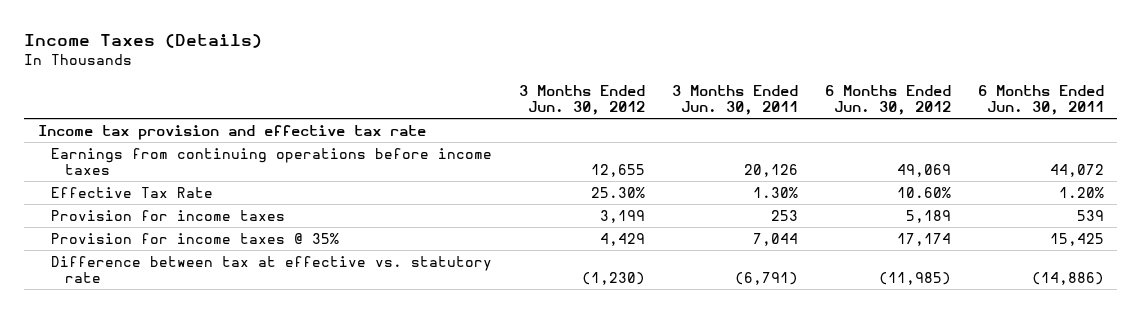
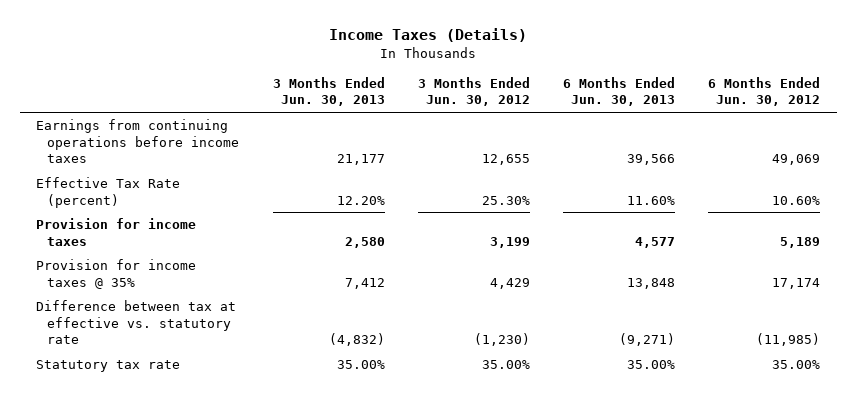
[672,84,799,116] 3 Months Ended Jun. 30, 2011 -> none
[977,84,1104,116] 6 Months Ended Jun. 30, 2011 -> none
none -> [272,76,385,107] 3 Months Ended Jun. 30, 2013
none -> [563,76,676,107] 6 Months Ended Jun. 30, 2013
[37,124,426,140] Income tax provision and effective tax rate -> none
[51,186,214,198] Effective Tax Rate -> [36,177,181,208] Effective Tax Rate (percent)
none -> [36,360,181,373] Statutory tax rate

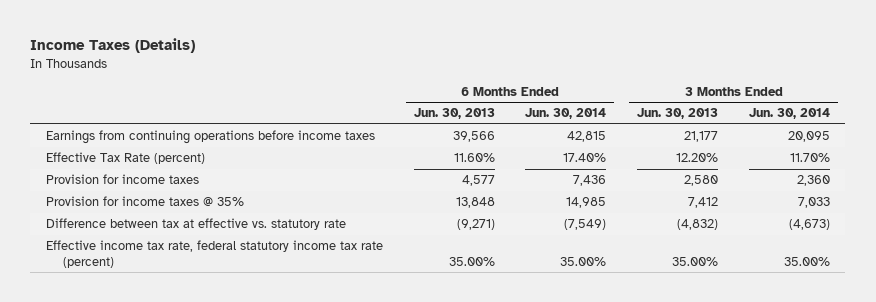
[417,76,530,107] 3 Months Ended Jun. 30, 2012 -> none
[708,76,821,107] 6 Months Ended Jun. 30, 2012 -> none
none -> [525,108,607,120] Jun. 30, 2014
none -> [748,108,830,120] Jun. 30, 2014
[36,360,181,373] Statutory tax rate -> [45,240,383,268] Effective income tax rate, federal statutory income tax rate (percent)

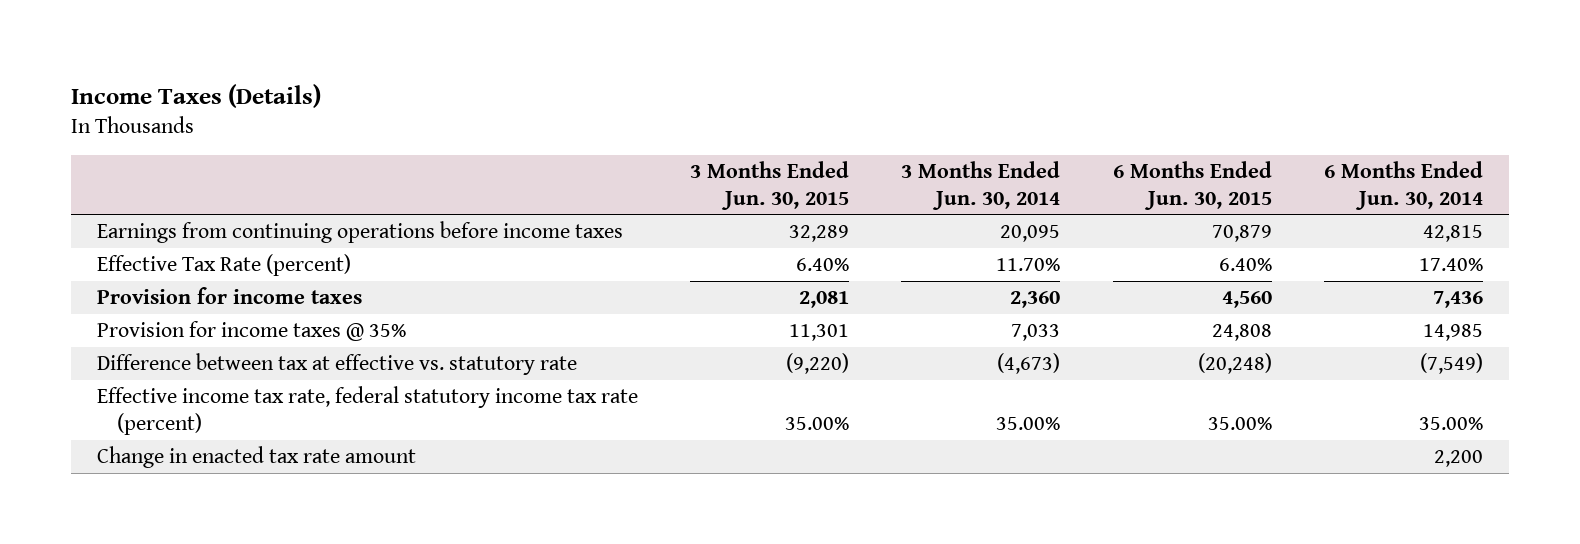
[413,108,495,120] Jun. 30, 2013 -> none
[637,108,719,120] Jun. 30, 2013 -> none
none -> [690,160,850,210] 3 Months Ended Jun. 30, 2015
none -> [1112,160,1272,210] 6 Months Ended Jun. 30, 2015
none -> [96,446,416,469] Change in enacted tax rate amount

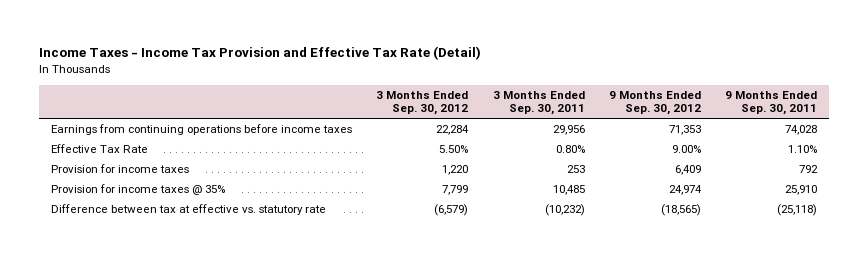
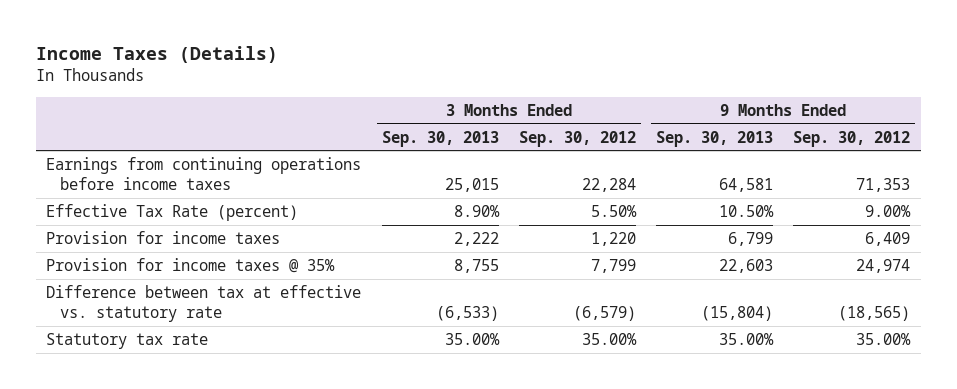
[38,46,481,61] Income Taxes - Income Tax Provision and Effective Tax Rate (Detail) -> [36,46,279,64] Income Taxes (Details)
[492,90,585,116] 3 Months Ended Sep. 30, 2011 -> none
[725,90,818,116] 9 Months Ended Sep. 30, 2011 -> none
none -> [381,130,499,147] Sep. 30, 2013
none -> [656,130,774,147] Sep. 30, 2013
[51,143,149,153] Effective Tax Rate -> [46,204,299,222] Effective Tax Rate (percent)
none -> [46,333,209,350] Statutory tax rate

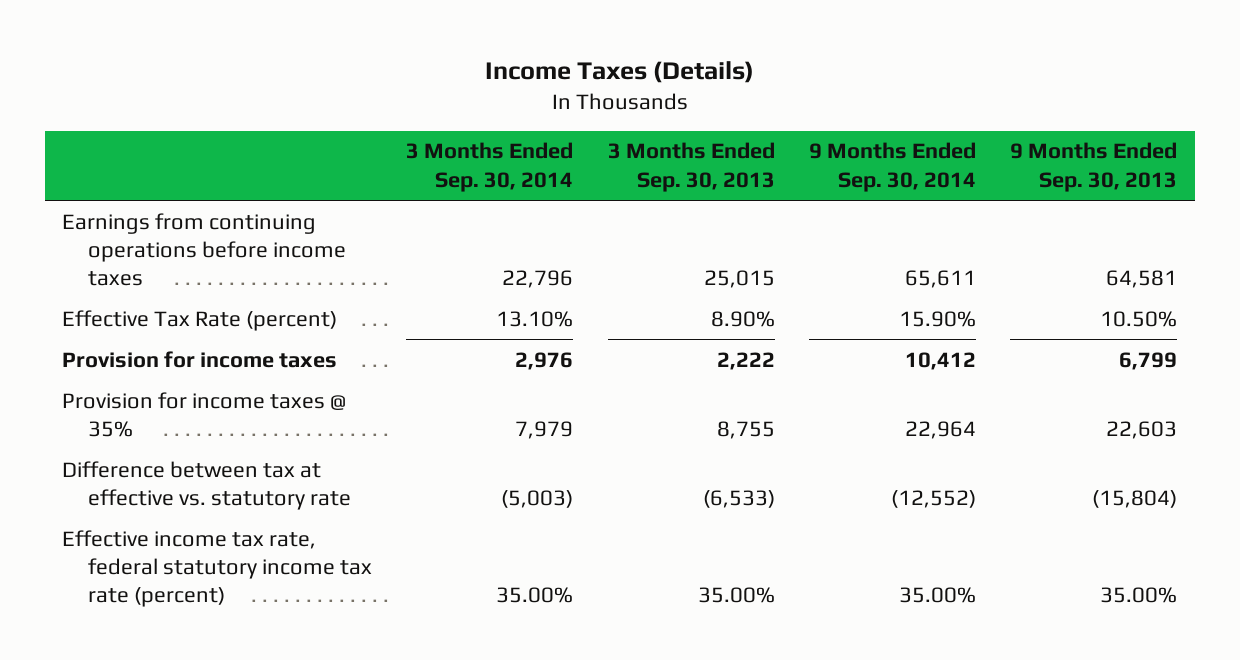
[518,130,636,147] Sep. 30, 2012 -> none
[793,130,911,147] Sep. 30, 2012 -> none
none -> [406,142,574,192] 3 Months Ended Sep. 30, 2014
none -> [809,142,977,192] 9 Months Ended Sep. 30, 2014
[46,333,209,350] Statutory tax rate -> [62,529,372,608] Effective income tax rate, federal statutory income tax rate (percent)

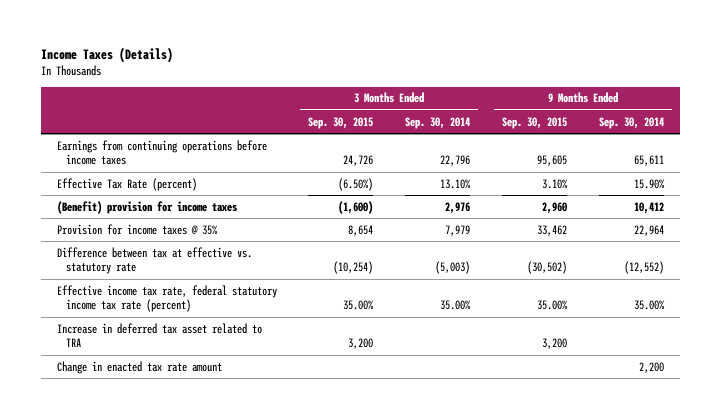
[607,142,775,192] 3 Months Ended Sep. 30, 2013 -> none
[1010,142,1178,192] 9 Months Ended Sep. 30, 2013 -> none
none -> [308,116,374,129] Sep. 30, 2015
none -> [502,116,568,129] Sep. 30, 2015
[62,350,338,368] Provision for income taxes -> [56,200,237,214] (Benefit) provision for income taxes
none -> [56,322,262,348] Increase in deferred tax asset related to TRA
none -> [56,360,222,374] Change in enacted tax rate amount

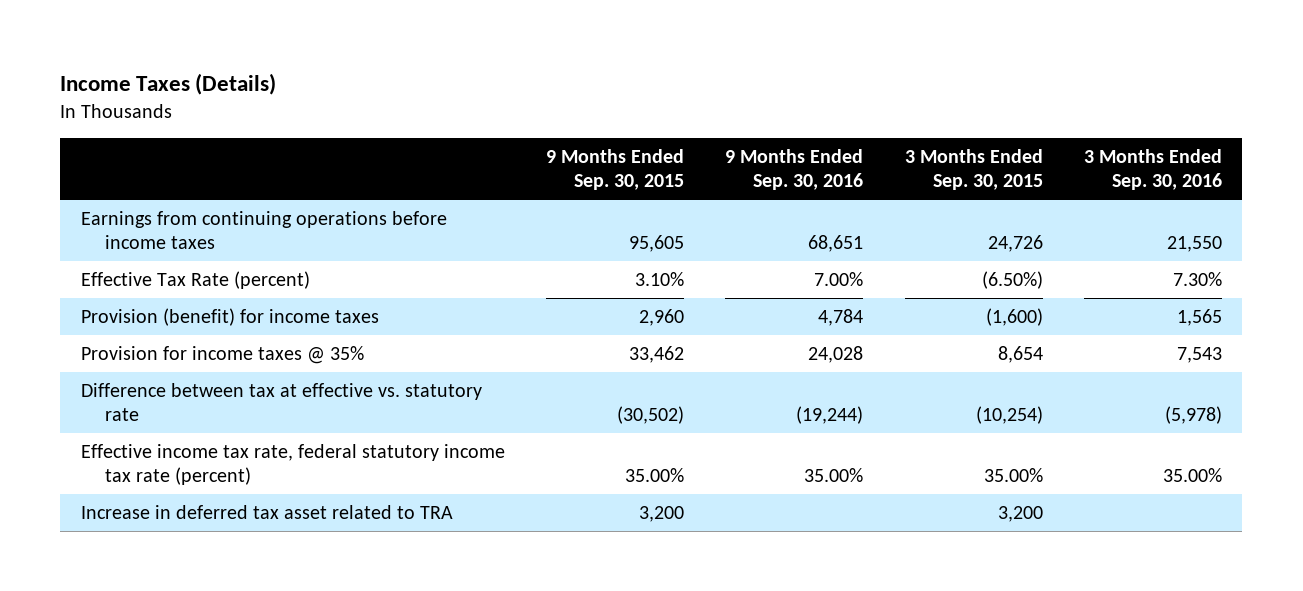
[405,116,471,129] Sep. 30, 2014 -> none
[599,116,665,129] Sep. 30, 2014 -> none
none -> [725,149,864,190] 9 Months Ended Sep. 30, 2016
none -> [1083,149,1222,190] 3 Months Ended Sep. 30, 2016
[56,200,237,214] (Benefit) provision for income taxes -> [80,308,379,327] Provision (benefit) for income taxes
[56,360,222,374] Change in enacted tax rate amount -> none

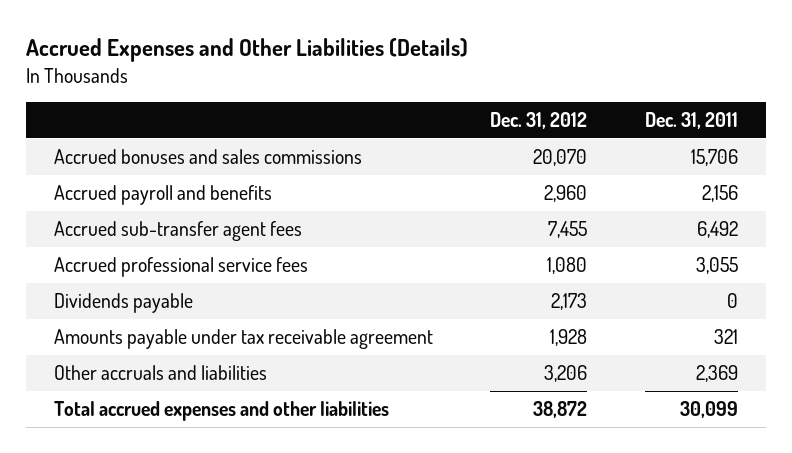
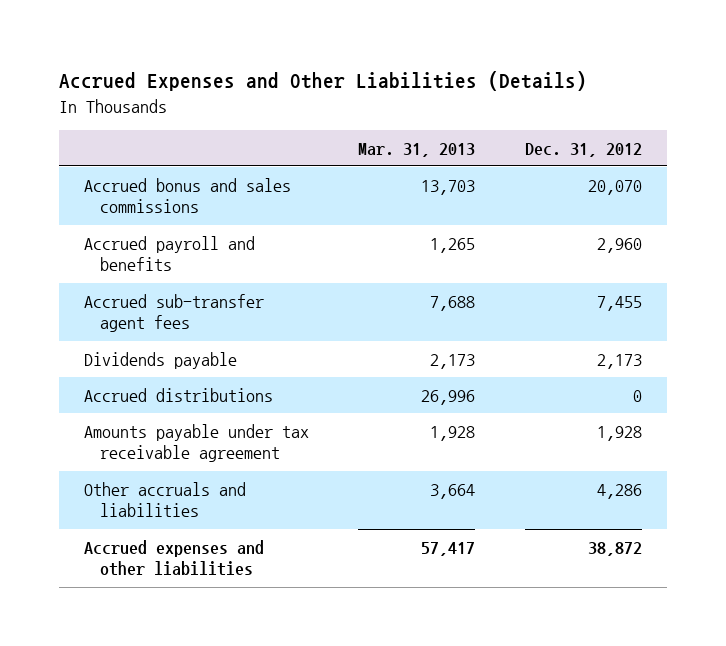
[644,112,738,130] Dec. 31, 2011 -> none
none -> [358,142,476,157] Mar. 31, 2013
[54,149,363,165] Accrued bonuses and sales commissions -> [83,177,291,214] Accrued bonus and sales commissions
[54,257,309,278] Accrued professional service fees -> none
none -> [83,387,273,402] Accrued distributions
[544,365,588,383] 3,206 -> [597,483,643,499] 4,286
[54,401,390,422] Total accrued expenses and other liabilities -> [83,539,264,577] Accrued expenses and other liabilities

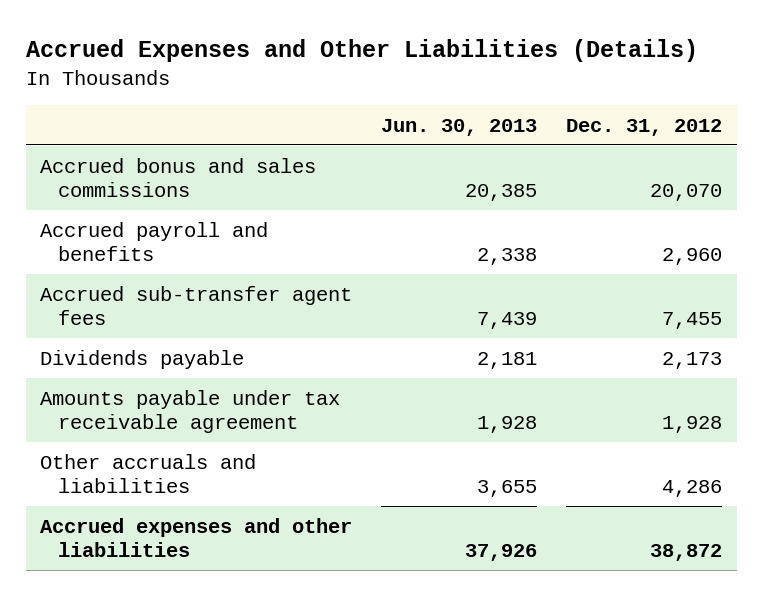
[358,142,476,157] Mar. 31, 2013 -> none
none -> [381,118,538,136] Jun. 30, 2013
[83,387,273,402] Accrued distributions -> none

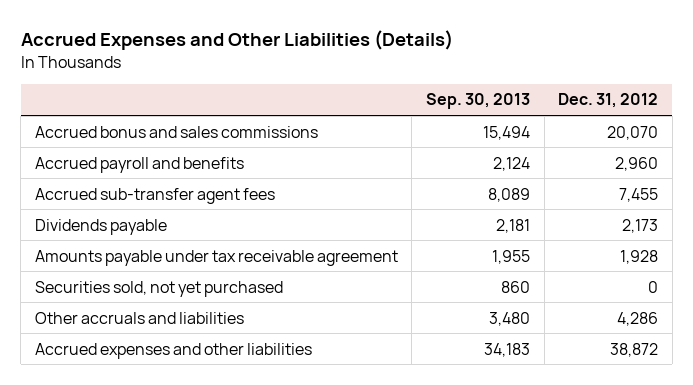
[381,118,538,136] Jun. 30, 2013 -> none
none -> [426,93,531,110] Sep. 30, 2013
none -> [34,280,283,297] Securities sold, not yet purchased

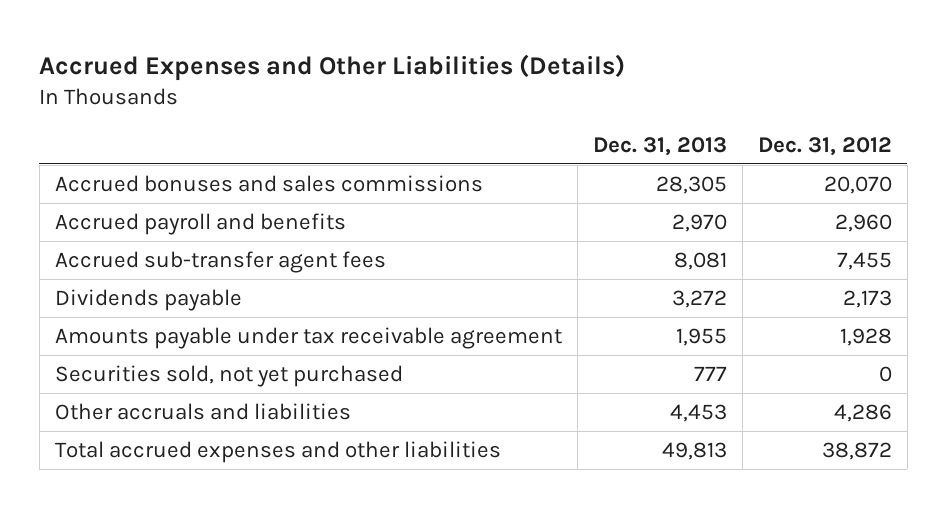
[426,93,531,110] Sep. 30, 2013 -> none
none -> [592,137,727,157] Dec. 31, 2013
[34,125,318,138] Accrued bonus and sales commissions -> [54,174,483,192] Accrued bonuses and sales commissions
[34,342,312,359] Accrued expenses and other liabilities -> [54,440,501,463] Total accrued expenses and other liabilities

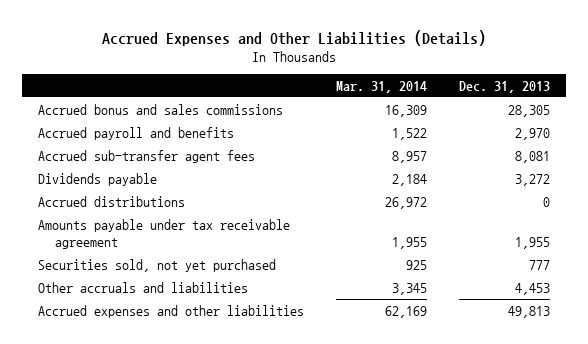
[757,137,892,157] Dec. 31, 2012 -> none
none -> [336,80,428,93] Mar. 31, 2014
[54,174,483,192] Accrued bonuses and sales commissions -> [37,103,283,115] Accrued bonus and sales commissions
none -> [37,195,185,207] Accrued distributions
[54,440,501,463] Total accrued expenses and other liabilities -> [37,304,304,318] Accrued expenses and other liabilities

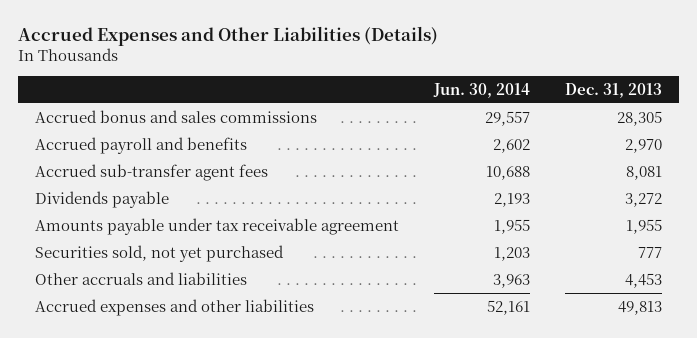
[336,80,428,93] Mar. 31, 2014 -> none
none -> [432,82,530,98] Jun. 30, 2014
[37,195,185,207] Accrued distributions -> none

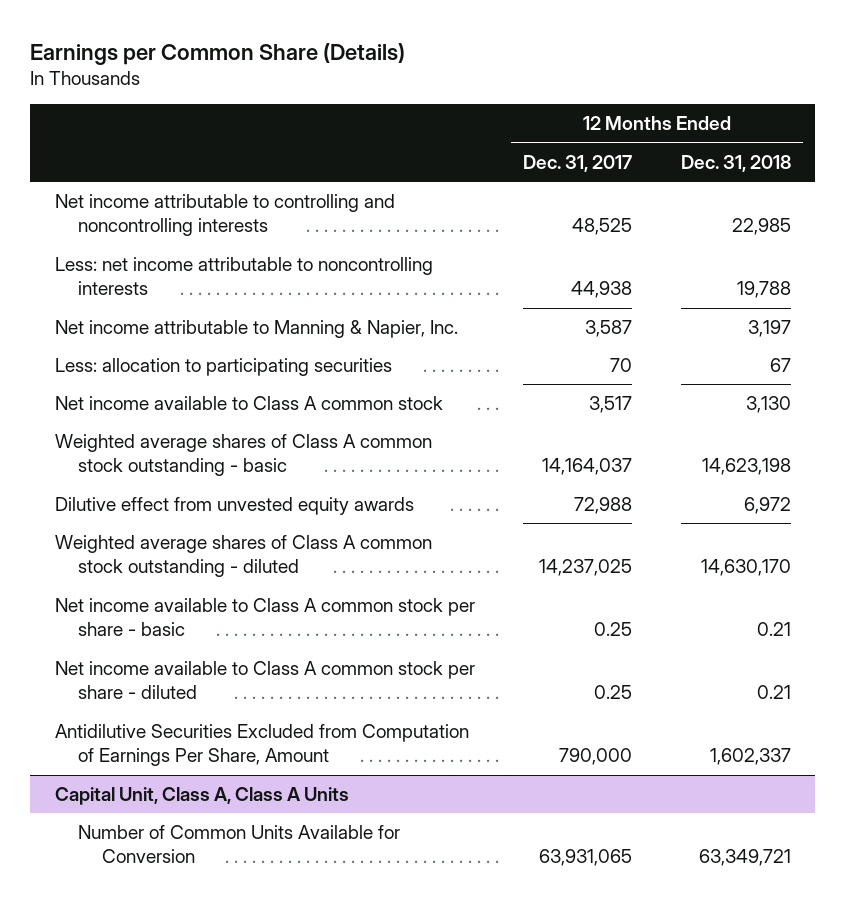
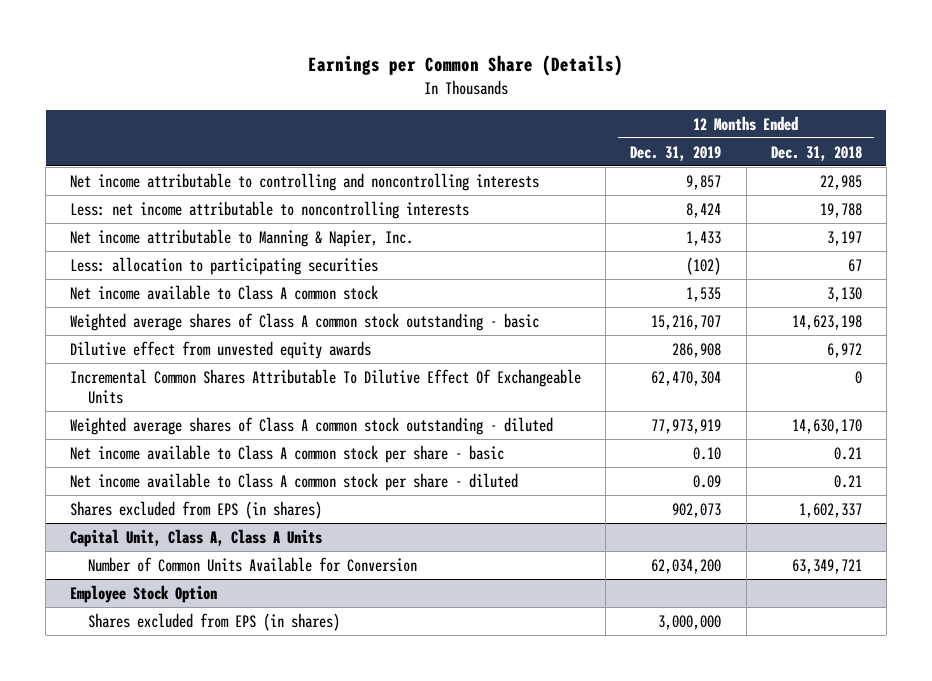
[523,154,633,172] Dec. 31, 2017 -> none
none -> [630,145,722,161] Dec. 31, 2019
none -> [70,368,582,404] Incremental Common Shares Attributable To Dilutive Effect Of Exchangeable Units
[54,724,469,767] Antidilutive Securities Excluded from Computation of Earnings Per Share, Amount -> [70,500,323,519] Shares excluded from EPS (in shares)
none -> [70,584,218,603] Employee Stock Option
none -> [88,612,341,631] Shares excluded from EPS (in shares)

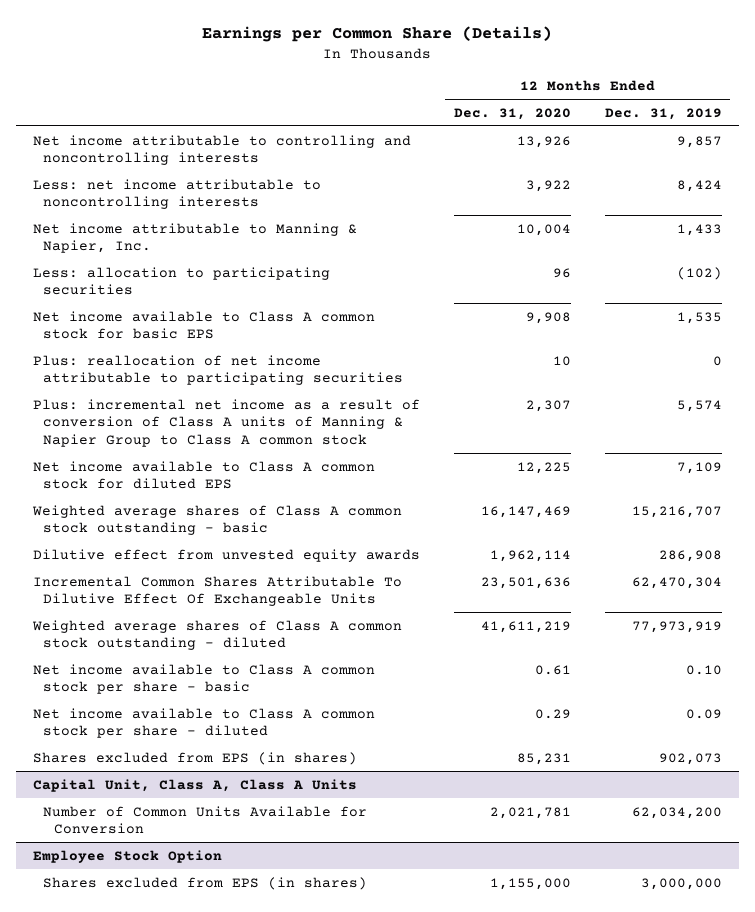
[770,145,862,161] Dec. 31, 2018 -> none
none -> [453,107,571,120] Dec. 31, 2020
[70,284,379,300] Net income available to Class A common stock -> [32,310,375,340] Net income available to Class A common stock for basic EPS
none -> [32,354,404,386] Plus: reallocation of net income attributable to participating securities
none -> [32,398,420,448] Plus: incremental net income as a result of conversion of Class A units of Manning & Napier Group to Class A common stock
none -> [32,460,375,490] Net income available to Class A common stock for diluted EPS

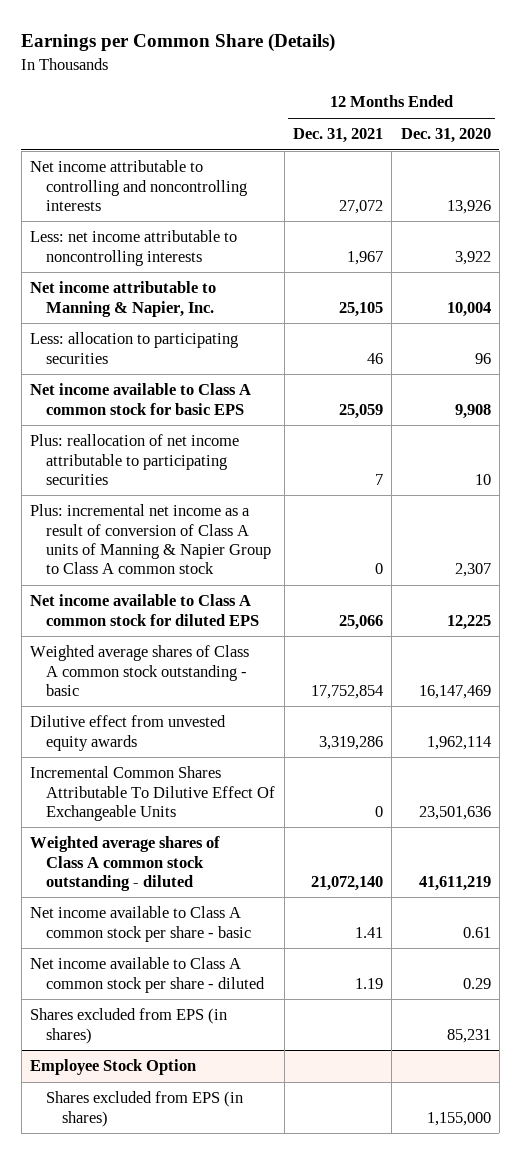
[604,107,722,120] Dec. 31, 2019 -> none
none -> [292,128,383,144] Dec. 31, 2021
[32,778,357,792] Capital Unit, Class A, Class A Units -> none
[43,805,368,835] Number of Common Units Available for Conversion -> none

